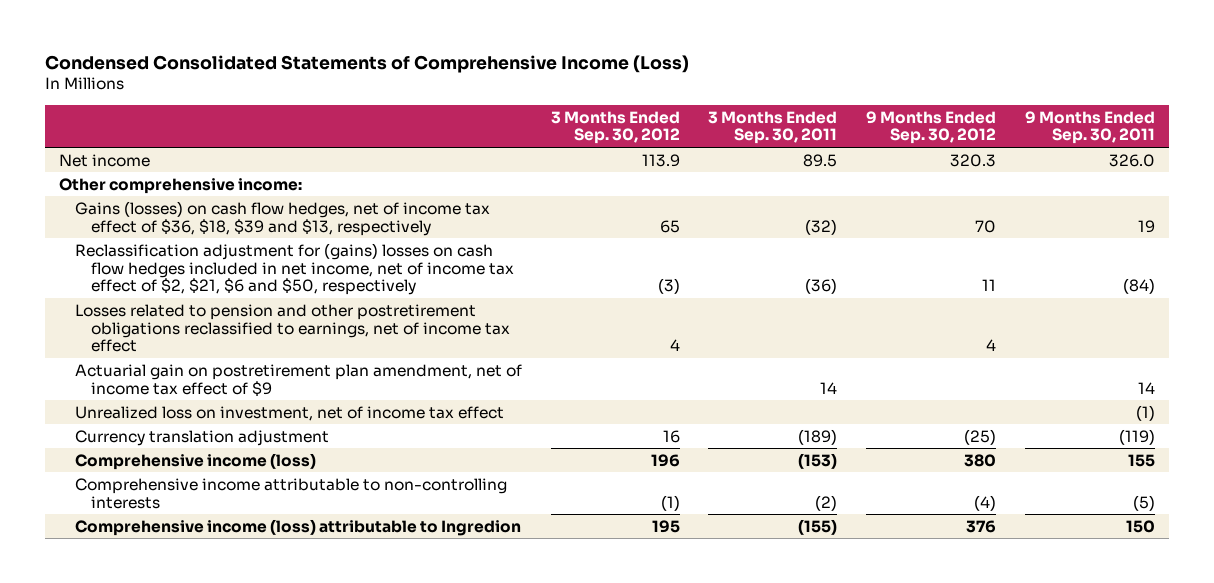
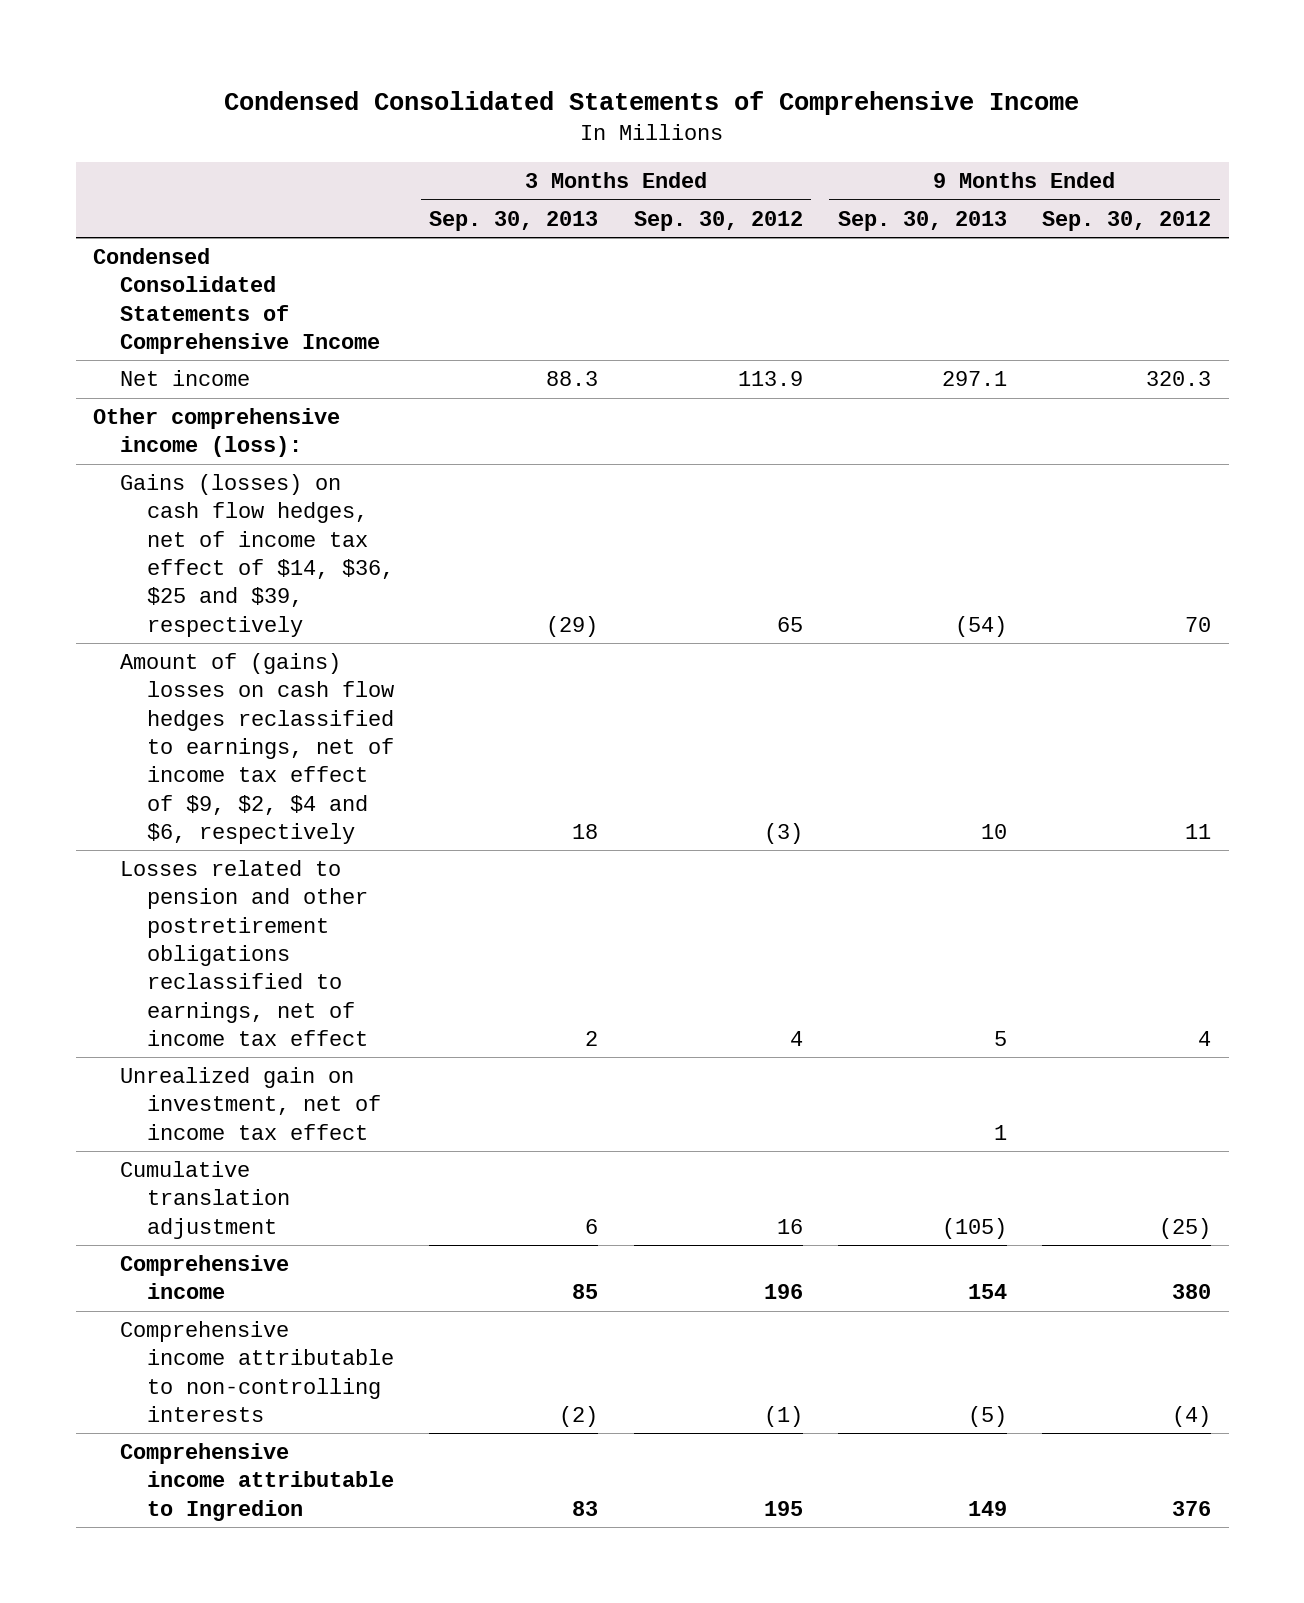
[44,54,689,73] Condensed Consolidated Statements of Comprehensive Income (Loss) -> [224,91,1080,116] Condensed Consolidated Statements of Comprehensive Income
[708,110,838,145] 3 Months Ended Sep. 30, 2011 -> none
[1024,110,1155,145] 9 Months Ended Sep. 30, 2011 -> none
none -> [429,210,599,231] Sep. 30, 2013
none -> [837,210,1007,231] Sep. 30, 2013
none -> [93,248,381,354] Condensed Consolidated Statements of Comprehensive Income
[59,177,303,194] Other comprehensive income: -> [93,408,341,458] Other comprehensive income (loss):
[75,200,491,236] Gains (losses) on cash flow hedges, net of income tax effect of $36, $18, $39 and $13, respectively -> [120,474,395,637] Gains (losses) on cash flow hedges, net of income tax effect of $14, $36, $25 and $39, respectively
[75,242,514,296] Reclassification adjustment for (gains) losses on cash flow hedges included in net income, net of income tax effect of $2, $21, $6 and $50, respectively -> [120,653,395,844] Amount of (gains) losses on cash flow hedges reclassified to earnings, net of income tax effect of $9, $2, $4 and $6, respectively
[75,363,523,396] Actuarial gain on postretirement plan amendment, net of income tax effect of $9 -> none
[75,405,505,421] Unrealized loss on investment, net of income tax effect -> [120,1067,382,1140] Unrealized gain on investment, net of income tax effect
[75,429,330,446] Currency translation adjustment -> [120,1161,291,1239] Cumulative translation adjustment
[75,452,317,470] Comprehensive income (loss) -> [120,1255,290,1300] Comprehensive income
[75,518,522,536] Comprehensive income (loss) attributable to Ingredion -> [120,1443,395,1521] Comprehensive income attributable to Ingredion

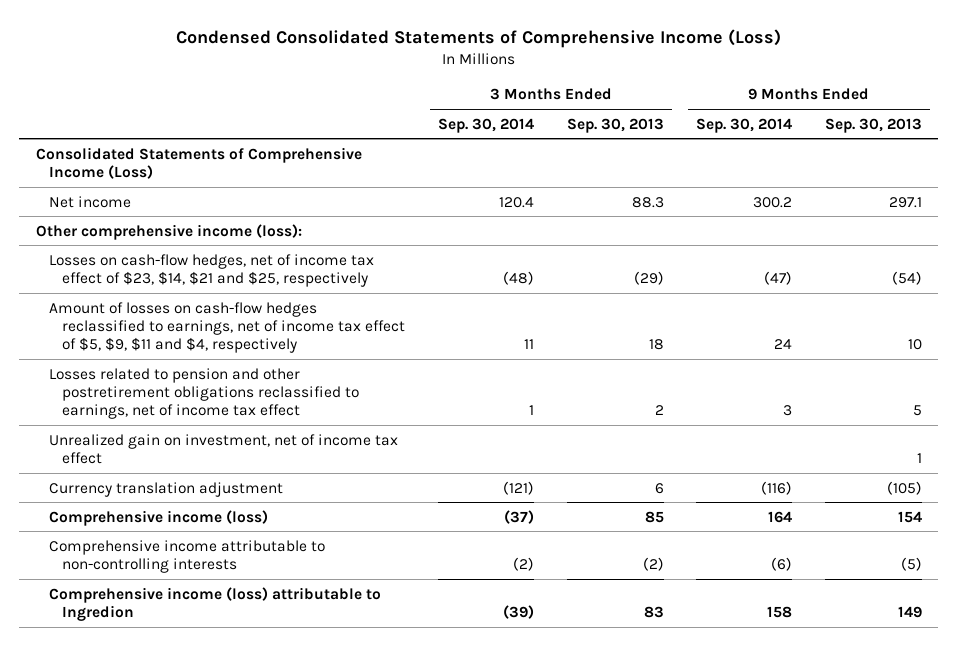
[224,91,1080,116] Condensed Consolidated Statements of Comprehensive Income -> [175,29,781,49] Condensed Consolidated Statements of Comprehensive Income (Loss)
[633,210,803,231] Sep. 30, 2012 -> none
[1041,210,1211,231] Sep. 30, 2012 -> none
none -> [437,117,534,133] Sep. 30, 2014
none -> [696,117,793,133] Sep. 30, 2014
[93,248,381,354] Condensed Consolidated Statements of Comprehensive Income -> [35,146,362,179] Consolidated Statements of Comprehensive Income (Loss)
[120,474,395,637] Gains (losses) on cash flow hedges, net of income tax effect of $14, $36, $25 and $39, respectively -> [49,253,375,287] Losses on cash-flow hedges, net of income tax effect of $23, $14, $21 and $25, respectively
[120,653,395,844] Amount of (gains) losses on cash flow hedges reclassified to earnings, net of income tax effect of $9, $2, $4 and $6, respectively -> [49,301,406,354] Amount of losses on cash-flow hedges reclassified to earnings, net of income tax effect of $5, $9, $11 and $4, respectively
[120,1161,291,1239] Cumulative translation adjustment -> [49,481,284,497] Currency translation adjustment
[120,1255,290,1300] Comprehensive income -> [49,509,269,526] Comprehensive income (loss)
[120,1443,395,1521] Comprehensive income attributable to Ingredion -> [49,586,382,621] Comprehensive income (loss) attributable to Ingredion

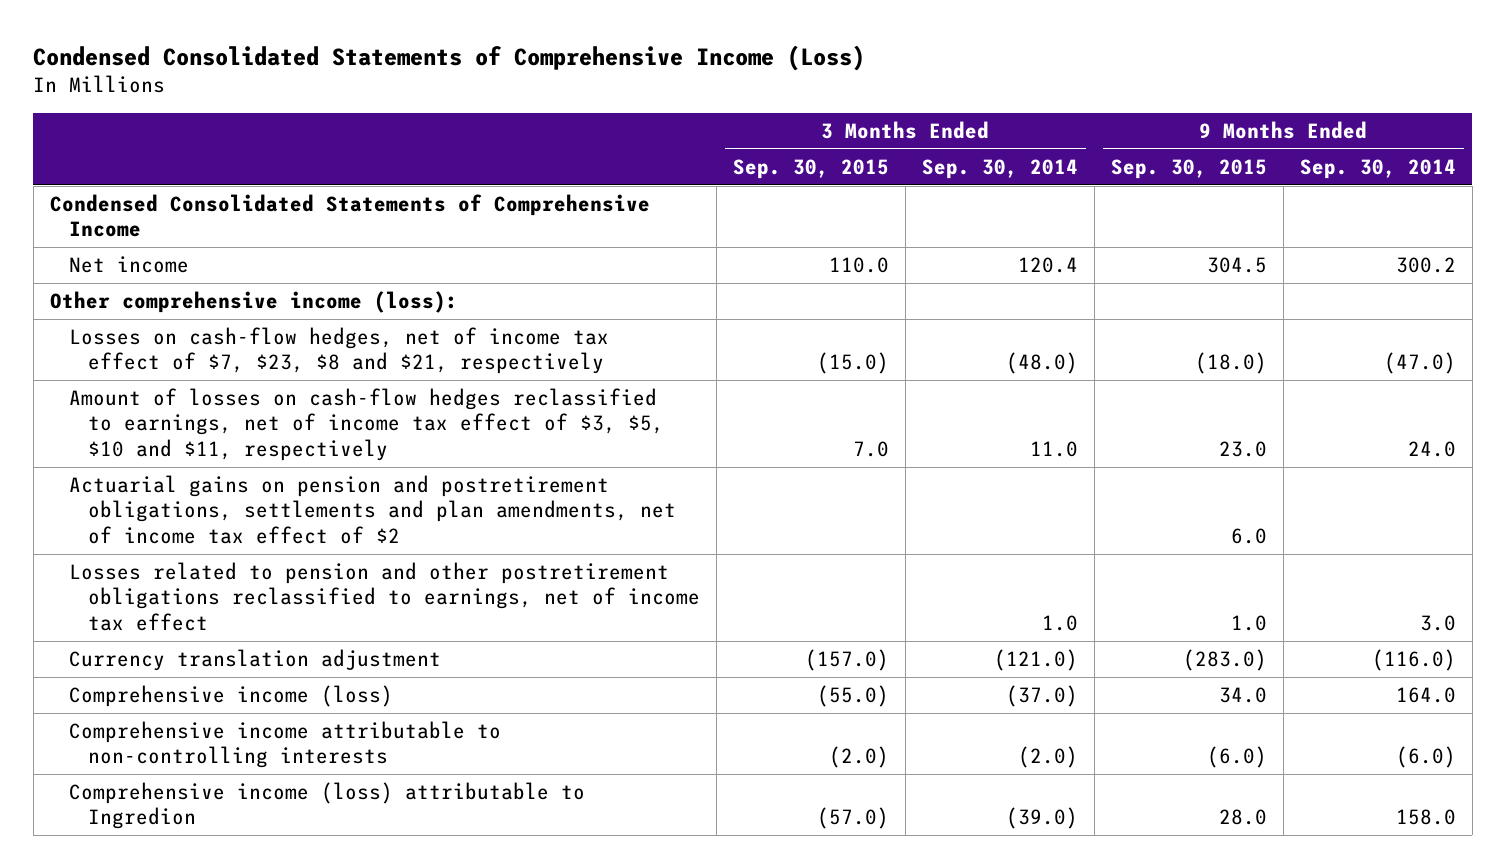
[566,117,664,133] Sep. 30, 2013 -> none
[824,117,922,133] Sep. 30, 2013 -> none
none -> [733,158,890,179] Sep. 30, 2015
none -> [1110,158,1267,179] Sep. 30, 2015
[35,146,362,179] Consolidated Statements of Comprehensive Income (Loss) -> [49,194,650,238] Condensed Consolidated Statements of Comprehensive Income
[49,433,399,464] Unrealized gain on investment, net of income tax effect -> none
[49,253,375,287] Losses on cash-flow hedges, net of income tax effect of $23, $14, $21 and $25, respectively -> [68,327,609,375] Losses on cash-flow hedges, net of income tax effect of $7, $23, $8 and $21, respectively
[502,270,534,285] (48) -> [1005,352,1078,375] (48.0)
[764,270,793,285] (47) -> [1383,352,1456,375] (47.0)
[49,301,406,354] Amount of losses on cash-flow hedges reclassified to earnings, net of income tax effect of $5, $9, $11 and $4, respectively -> [68,388,665,461] Amount of losses on cash-flow hedges reclassified to earnings, net of income tax effect of $3, $5, $10 and $11, respectively
[523,339,534,350] 11 -> [1029,440,1078,457] 11.0
[774,339,793,350] 24 -> [1407,440,1456,457] 24.0
none -> [68,475,677,544] Actuarial gains on pension and postretirement obligations, settlements and plan amendments, net of income tax effect of $2
[528,405,534,416] 1 -> [1041,614,1078,631] 1.0
[783,405,793,417] 3 -> [1419,614,1456,631] 3.0
[502,480,534,495] (121) -> [993,649,1078,672] (121.0)
[761,480,793,495] (116) -> [1371,649,1456,672] (116.0)
[503,509,534,524] (37) -> [1005,685,1078,708] (37.0)
[768,510,793,523] 164 -> [1395,687,1456,704] 164.0
[512,556,534,571] (2) -> [1017,746,1078,769] (2.0)
[771,556,793,571] (6) -> [1395,746,1456,769] (6.0)
[502,604,534,619] (39) -> [1005,807,1078,830] (39.0)
[767,605,793,618] 158 -> [1395,809,1456,826] 158.0

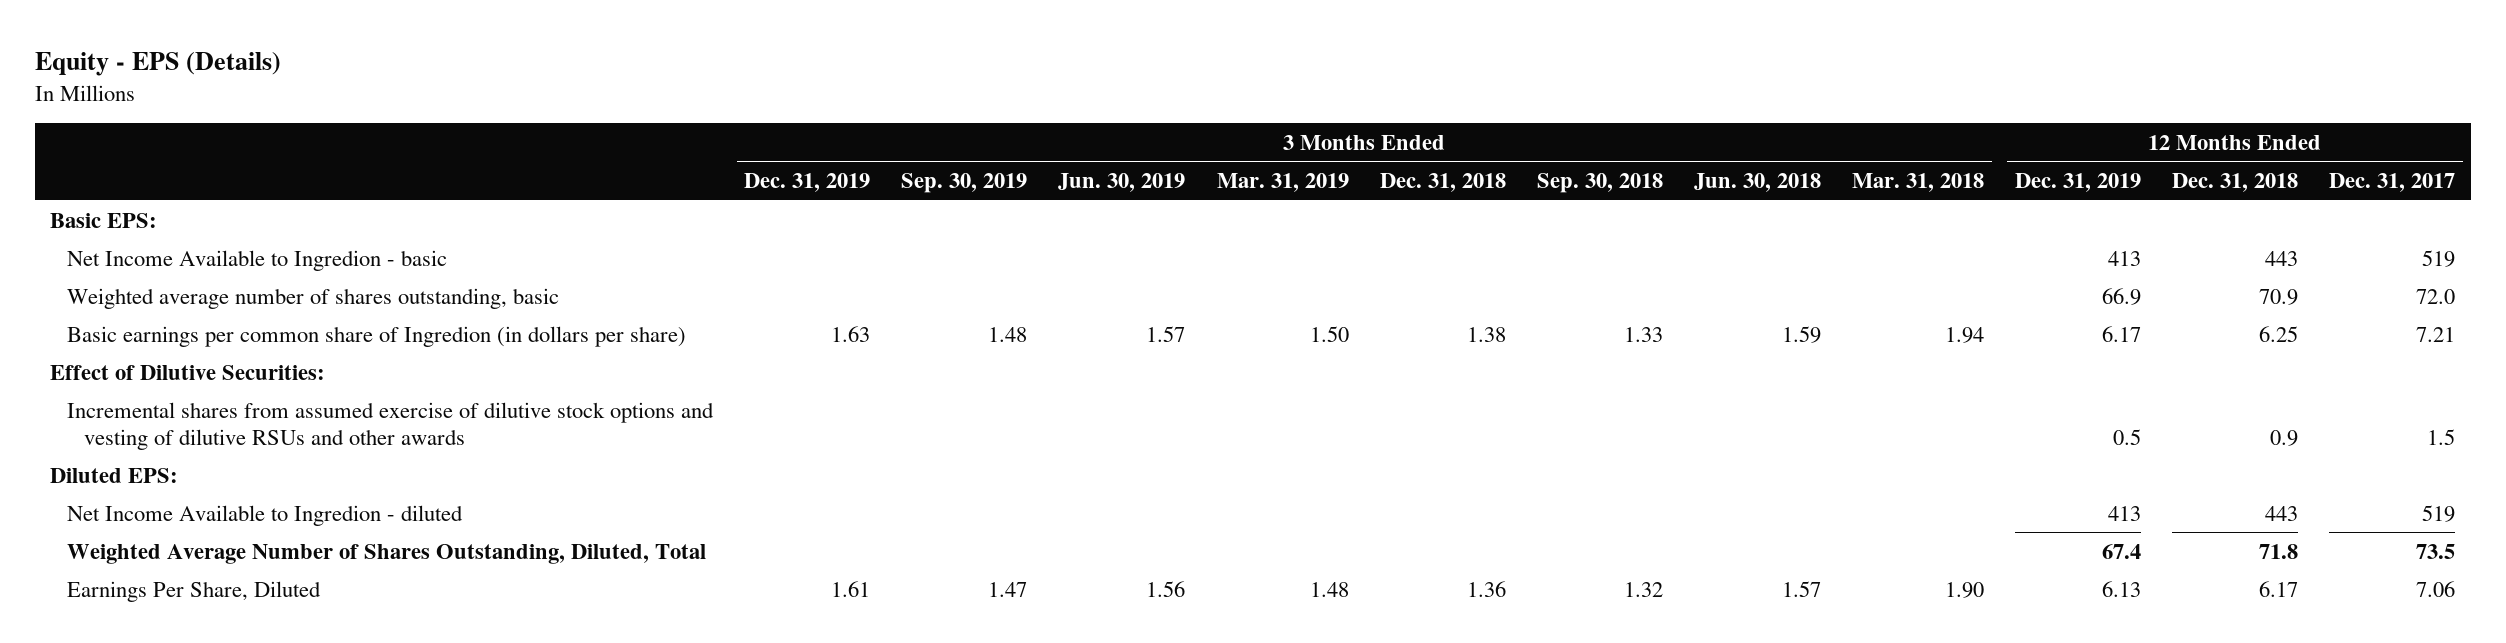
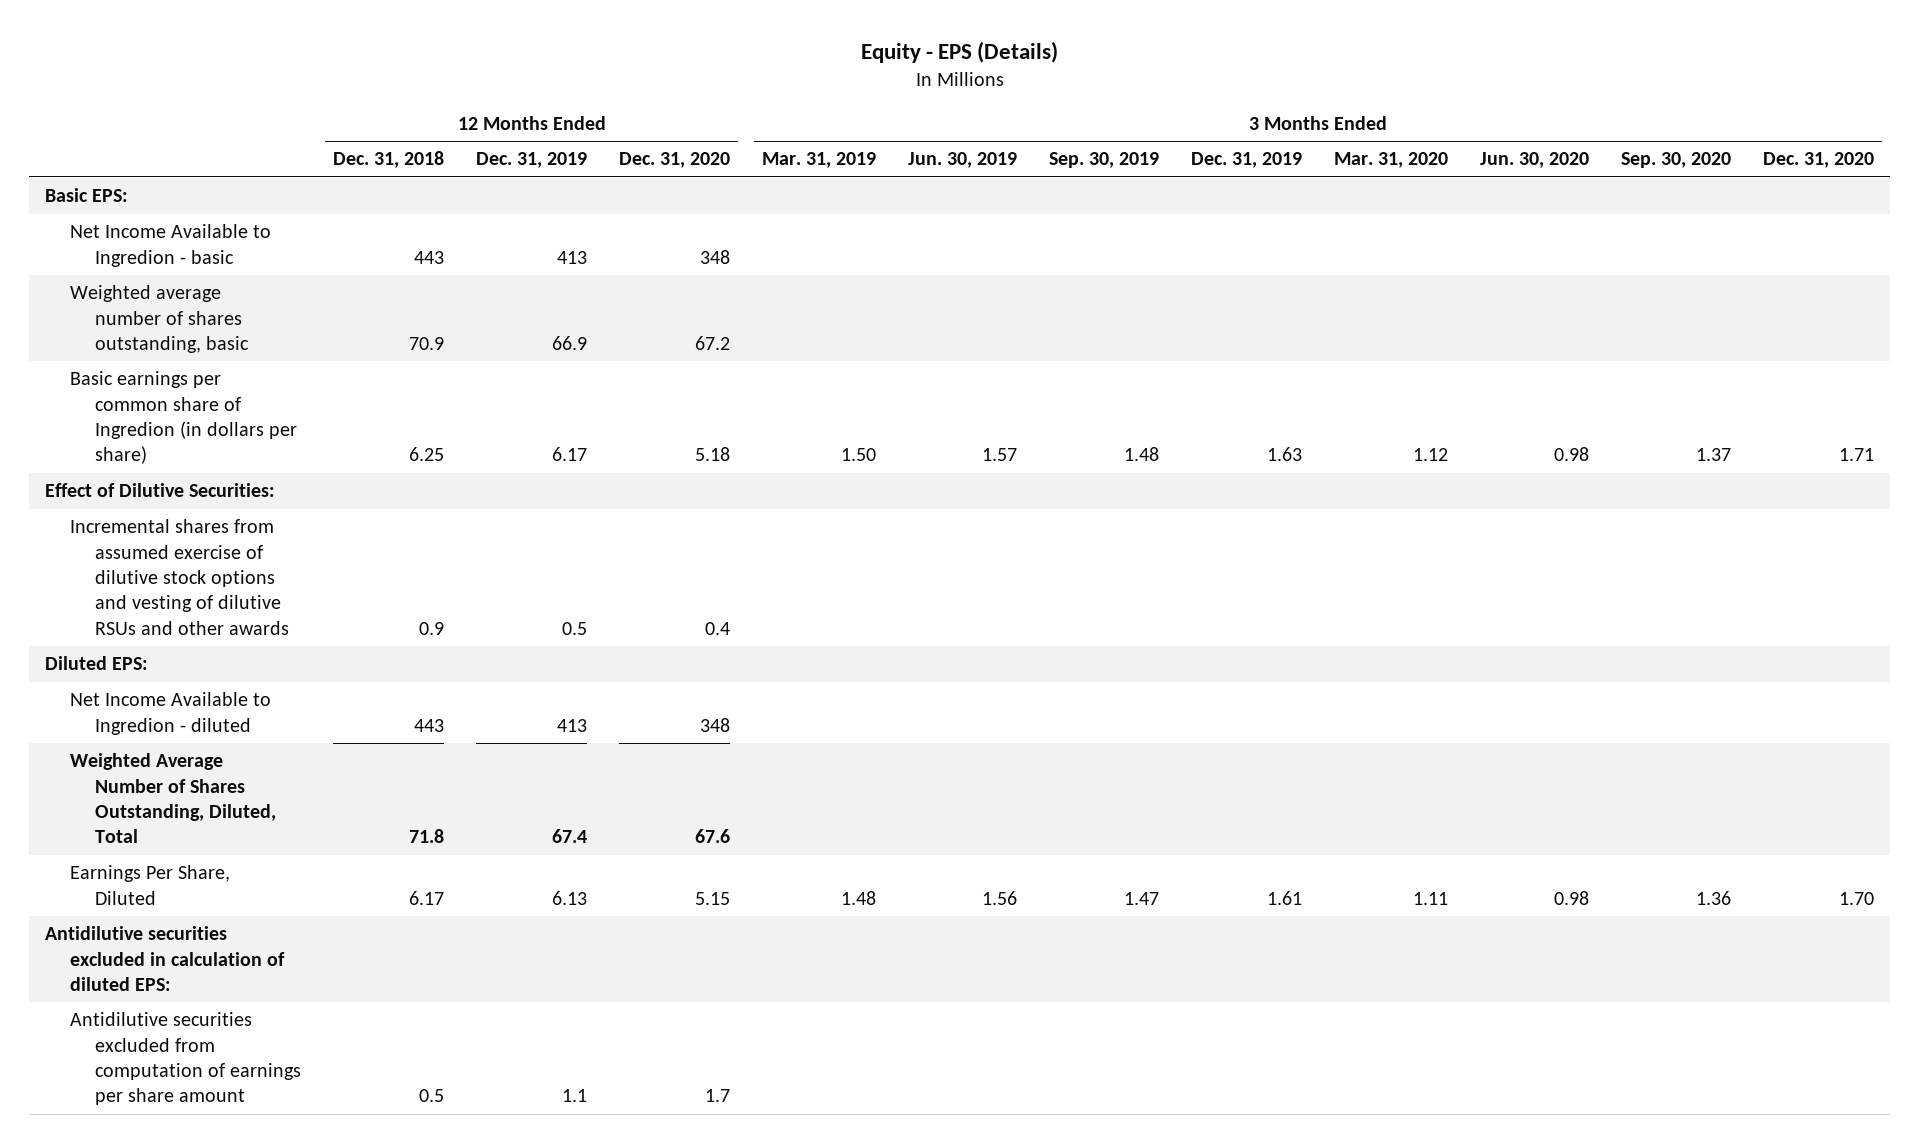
[1379,173,1506,193] Dec. 31, 2018 -> none
[1536,173,1663,194] Sep. 30, 2018 -> none
[1693,173,1821,193] Jun. 30, 2018 -> none
[1851,173,1984,193] Mar. 31, 2018 -> none
[2329,173,2456,193] Dec. 31, 2017 -> none
none -> [619,152,731,169] Dec. 31, 2020
none -> [1334,152,1449,169] Mar. 31, 2020
none -> [1480,152,1590,169] Jun. 30, 2020
none -> [1621,152,1732,169] Sep. 30, 2020
none -> [1763,152,1875,169] Dec. 31, 2020
none -> [45,926,286,991] Antidilutive securities excluded in calculation of diluted EPS:
none -> [70,1012,302,1106] Antidilutive securities excluded from computation of earnings per share amount

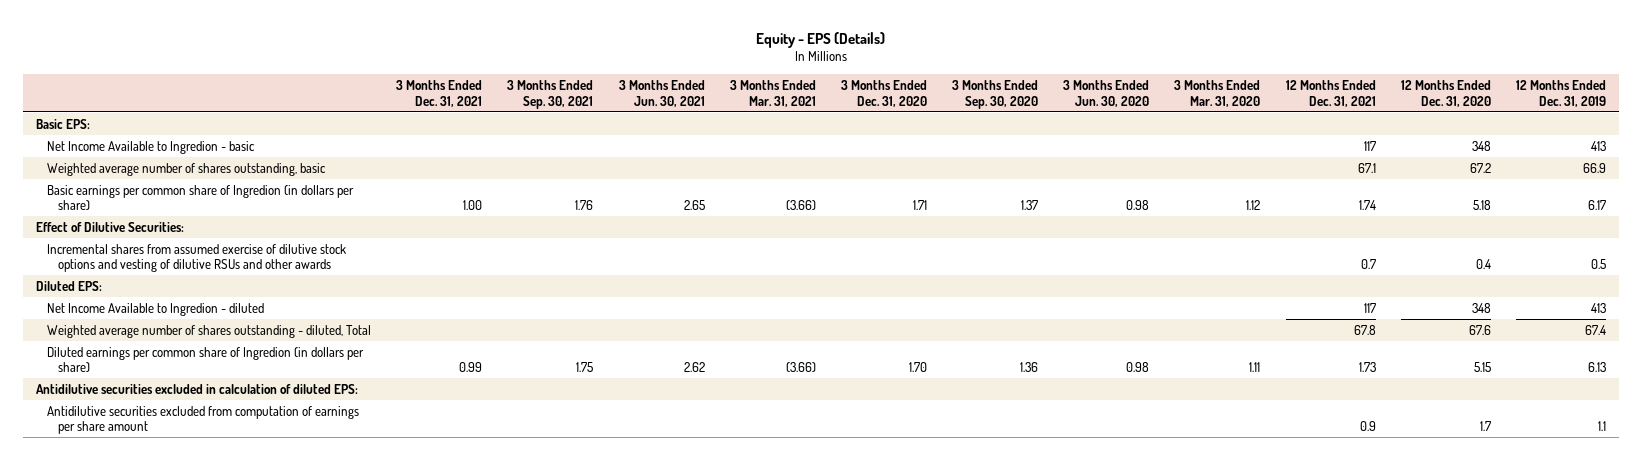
[333,151,445,169] Dec. 31, 2018 -> none
[762,152,877,169] Mar. 31, 2019 -> none
[908,152,1018,169] Jun. 30, 2019 -> none
[1049,152,1160,169] Sep. 30, 2019 -> none
[1191,152,1303,169] Dec. 31, 2019 -> none
none -> [396,80,483,107] 3 Months Ended Dec. 31, 2021
none -> [507,80,594,109] 3 Months Ended Sep. 30, 2021
none -> [618,80,705,107] 3 Months Ended Jun. 30, 2021
none -> [729,80,816,107] 3 Months Ended Mar. 31, 2021
none -> [1285,80,1376,107] 12 Months Ended Dec. 31, 2021
[70,753,277,844] Weighted Average Number of Shares Outstanding, Diluted, Total -> [47,324,372,338] Weighted average number of shares outstanding - diluted, Total
[70,865,231,905] Earnings Per Share, Diluted -> [47,346,365,373] Diluted earnings per common share of Ingredion (in dollars per share)

